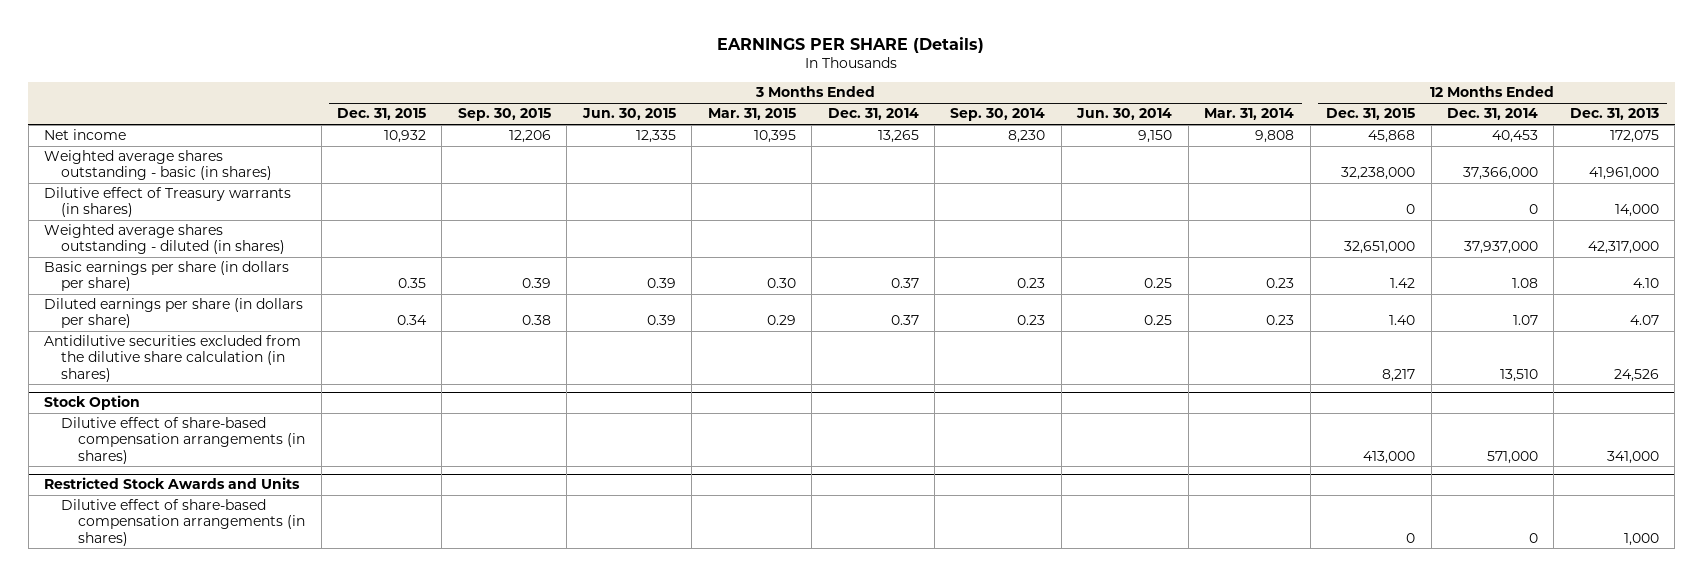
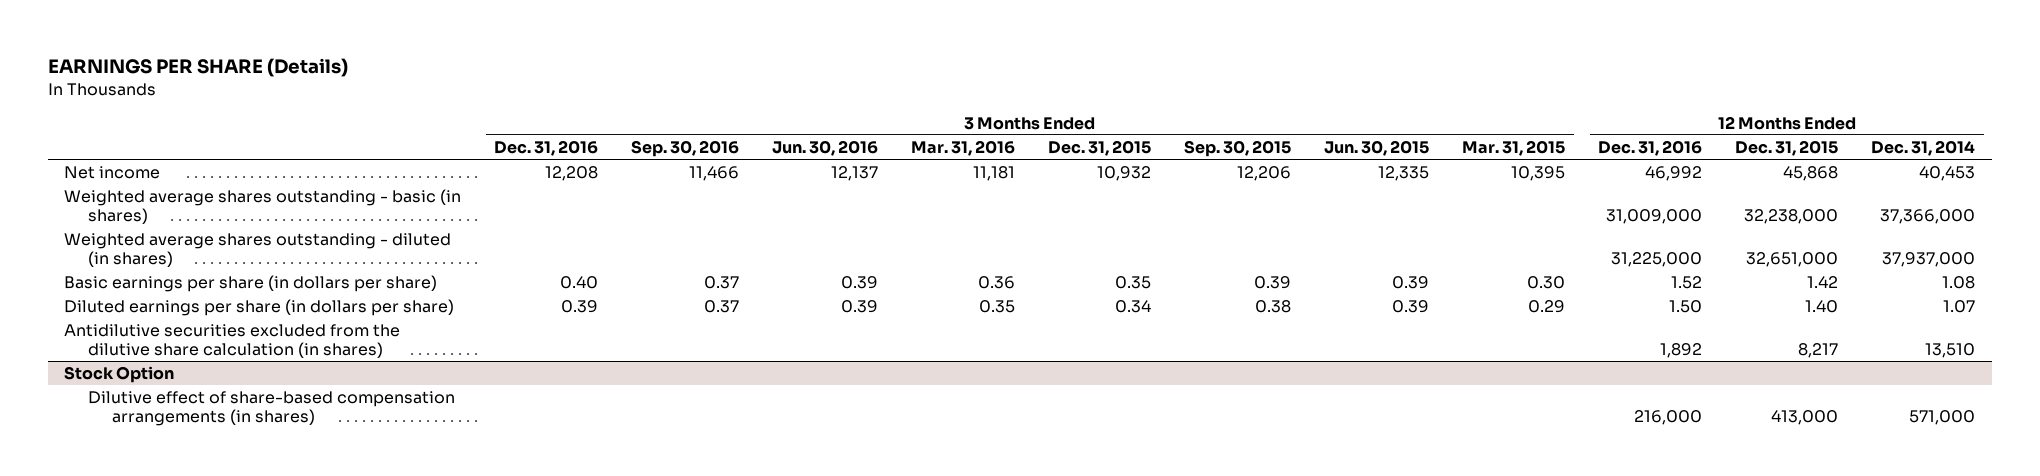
[827,108,919,121] Dec. 31, 2014 -> none
[950,108,1046,122] Sep. 30, 2014 -> none
[1076,108,1173,121] Jun. 30, 2014 -> none
[1204,108,1295,121] Mar. 31, 2014 -> none
[1569,108,1659,121] Dec. 31, 2013 -> none
none -> [494,139,599,156] Dec. 31, 2016
none -> [631,139,740,157] Sep. 30, 2016
none -> [772,139,879,156] Jun. 30, 2016
none -> [911,139,1016,156] Mar. 31, 2016
none -> [1598,139,1703,156] Dec. 31, 2016
[43,187,291,218] Dilutive effect of Treasury warrants (in shares) -> none
[43,477,300,490] Restricted Stock Awards and Units -> none
[61,499,306,546] Dilutive effect of share-based compensation arrangements (in shares) -> none

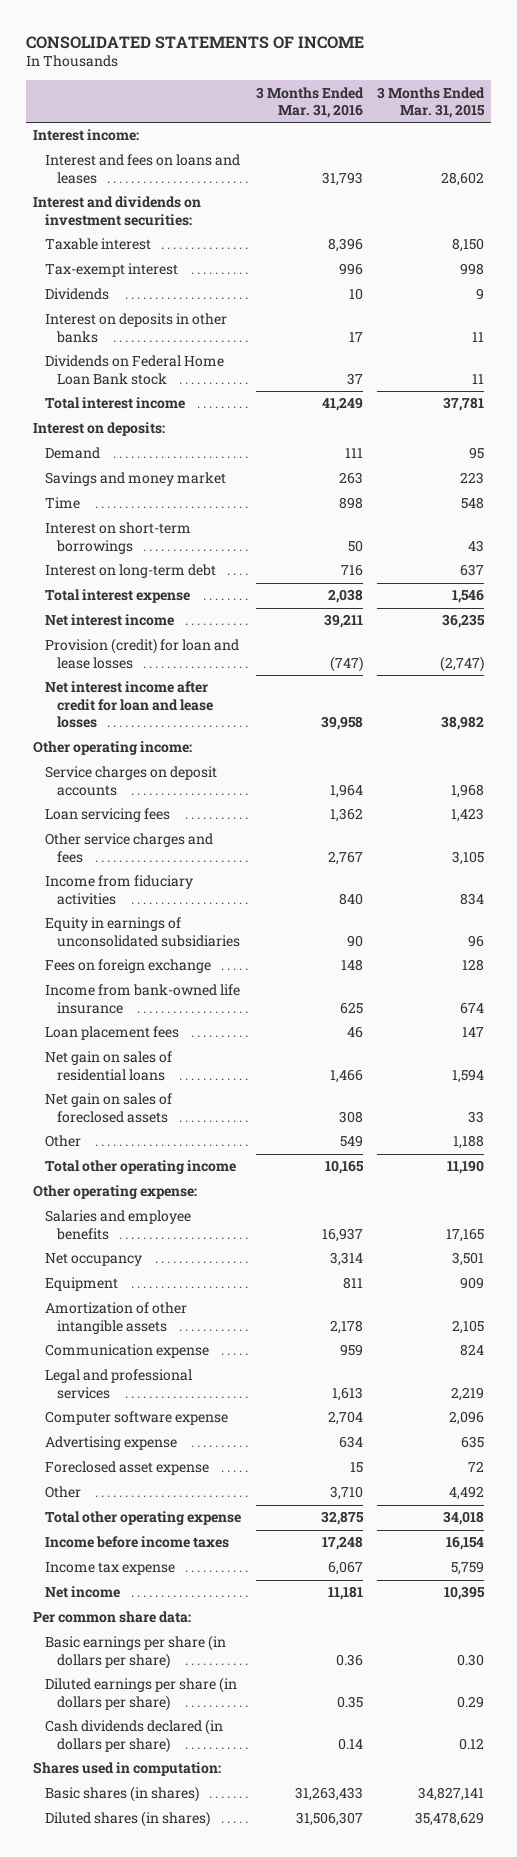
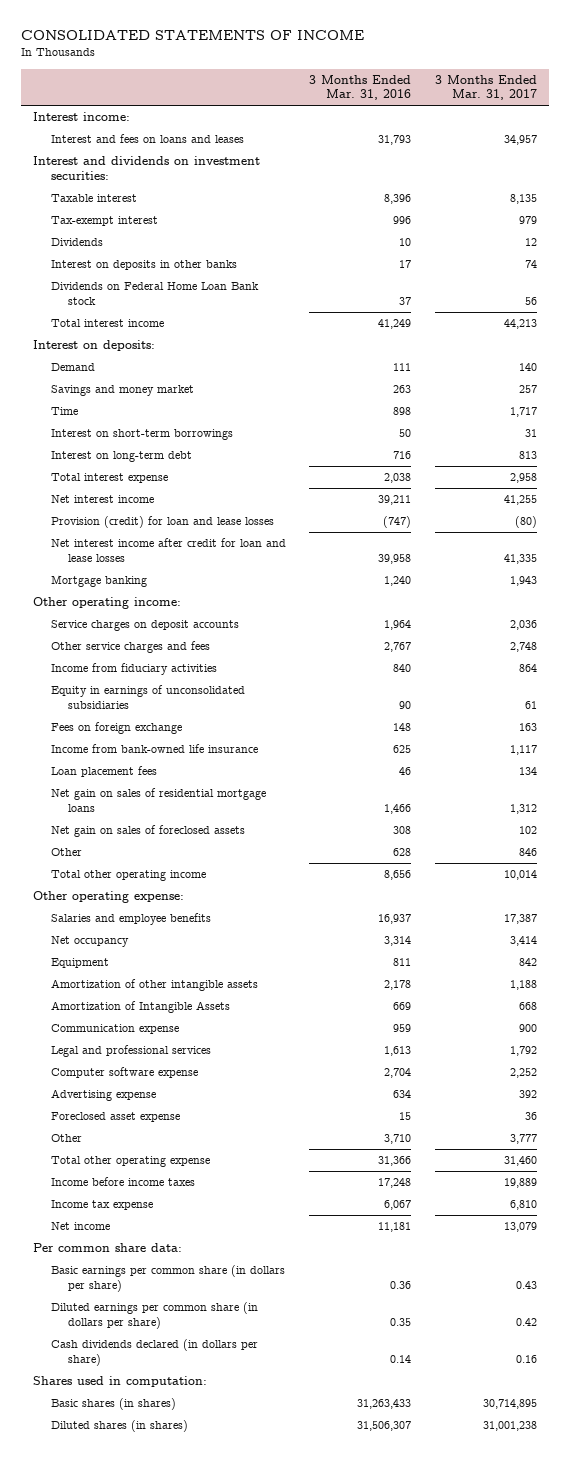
[376,86,485,118] 3 Months Ended Mar. 31, 2015 -> none
none -> [434,74,537,101] 3 Months Ended Mar. 31, 2017
none -> [50,575,147,588] Mortgage banking
[45,808,171,823] Loan servicing fees -> none
[45,1051,173,1081] Net gain on sales of residential loans -> [50,788,266,812] Net gain on sales of residential mortgage loans
[339,1135,363,1148] 549 -> [393,848,412,857] 628
[324,1160,364,1175] 10,165 -> [384,870,412,881] 8,656
none -> [50,1001,230,1014] Amortization of Intangible Assets
[320,1511,364,1526] 32,875 -> [378,1156,412,1167] 31,366
[45,1635,227,1669] Basic earnings per share (in dollars per share) -> [50,1265,285,1292] Basic earnings per common share (in dollars per share)
[45,1677,238,1711] Diluted earnings per share (in dollars per share) -> [50,1302,258,1329] Diluted earnings per common share (in dollars per share)

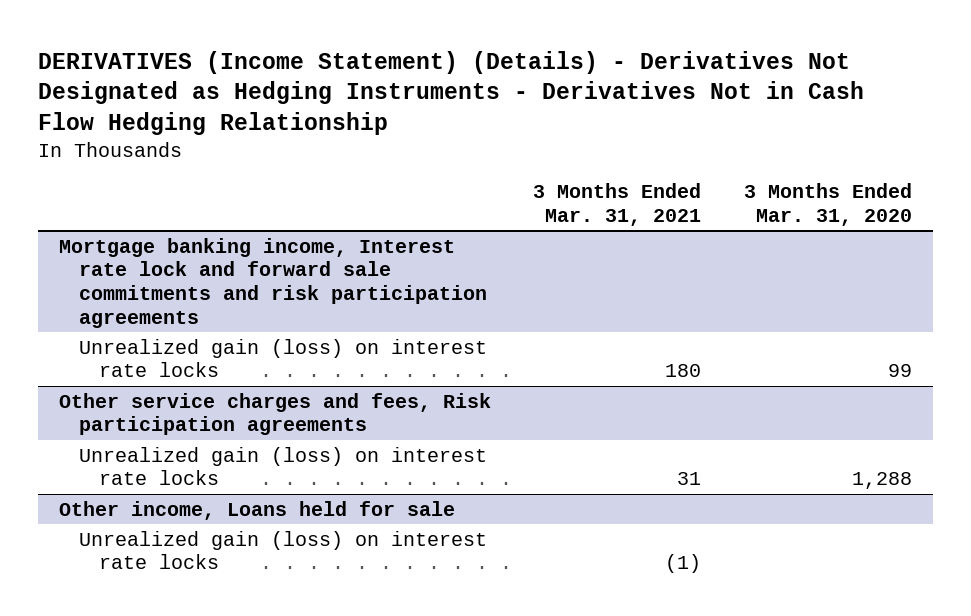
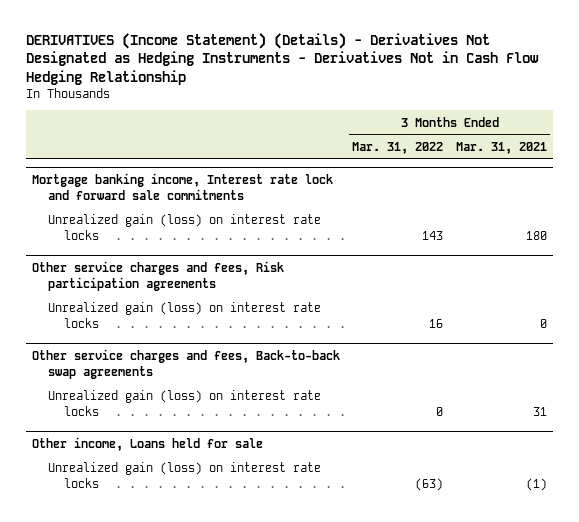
[743,183,912,226] 3 Months Ended Mar. 31, 2020 -> none
none -> [352,141,444,154] Mar. 31, 2022
[59,237,487,328] Mortgage banking income, Interest rate lock and forward sale commitments and risk participation agreements -> [32,173,334,200] Mortgage banking income, Interest rate lock and forward sale commitments
none -> [48,302,322,328] Unrealized gain (loss) on interest rate locks
none -> [32,349,341,379] Other service charges and fees, Back-to-back swap agreements

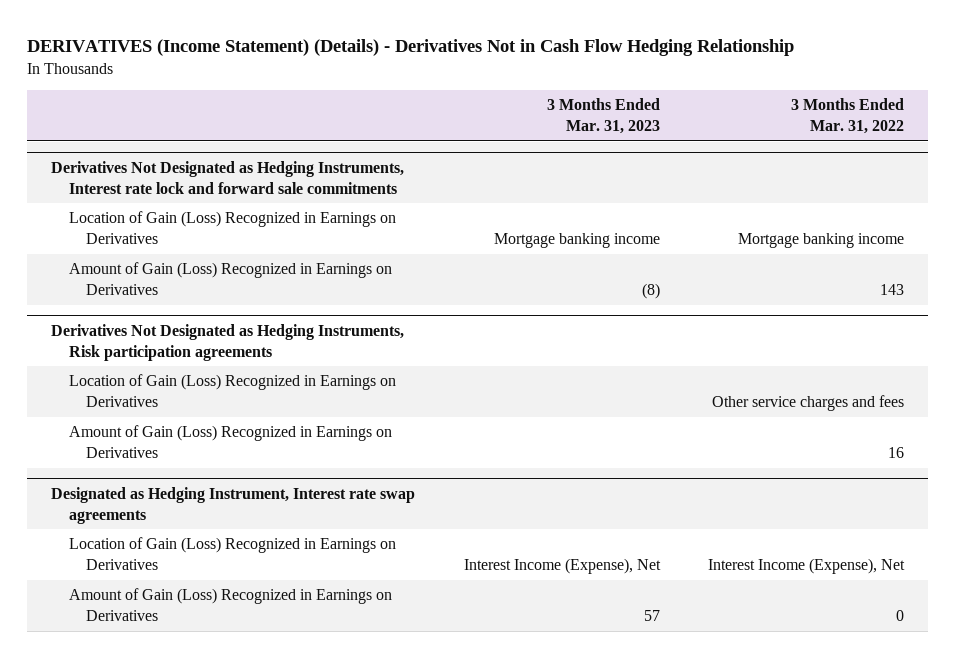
[25,32,539,86] DERIVATIVES (Income Statement) (Details) - Derivatives Not Designated as Hedging Instruments - Derivatives Not in Cash Flow Hedging Relationship -> [27,39,795,57] DERIVATIVES (Income Statement) (Details) - Derivatives Not in Cash Flow Hedging Relationship
[455,141,547,154] Mar. 31, 2021 -> none
none -> [546,98,660,135] 3 Months Ended Mar. 31, 2023
[32,173,334,200] Mortgage banking income, Interest rate lock and forward sale commitments -> none
[32,261,285,291] Other service charges and fees, Risk participation agreements -> none
[32,349,341,379] Other service charges and fees, Back-to-back swap agreements -> none
[32,437,264,452] Other income, Loans held for sale -> none
[48,462,322,488] Unrealized gain (loss) on interest rate locks -> none
none -> [51,160,405,194] Derivatives Not Designated as Hedging Instruments, Interest rate lock and forward sale commitments
none -> [68,211,396,245] Location of Gain (Loss) Recognized in Earnings on Derivatives
[48,214,322,240] Unrealized gain (loss) on interest rate locks -> [68,262,392,296] Amount of Gain (Loss) Recognized in Earnings on Derivatives
none -> [51,323,405,361] Derivatives Not Designated as Hedging Instruments, Risk participation agreements
none -> [68,374,396,408] Location of Gain (Loss) Recognized in Earnings on Derivatives
[48,302,322,328] Unrealized gain (loss) on interest rate locks -> [68,425,392,459] Amount of Gain (Loss) Recognized in Earnings on Derivatives
none -> [51,486,416,524] Designated as Hedging Instrument, Interest rate swap agreements
none -> [68,537,396,571] Location of Gain (Loss) Recognized in Earnings on Derivatives
[48,390,322,416] Unrealized gain (loss) on interest rate locks -> [68,588,392,622] Amount of Gain (Loss) Recognized in Earnings on Derivatives

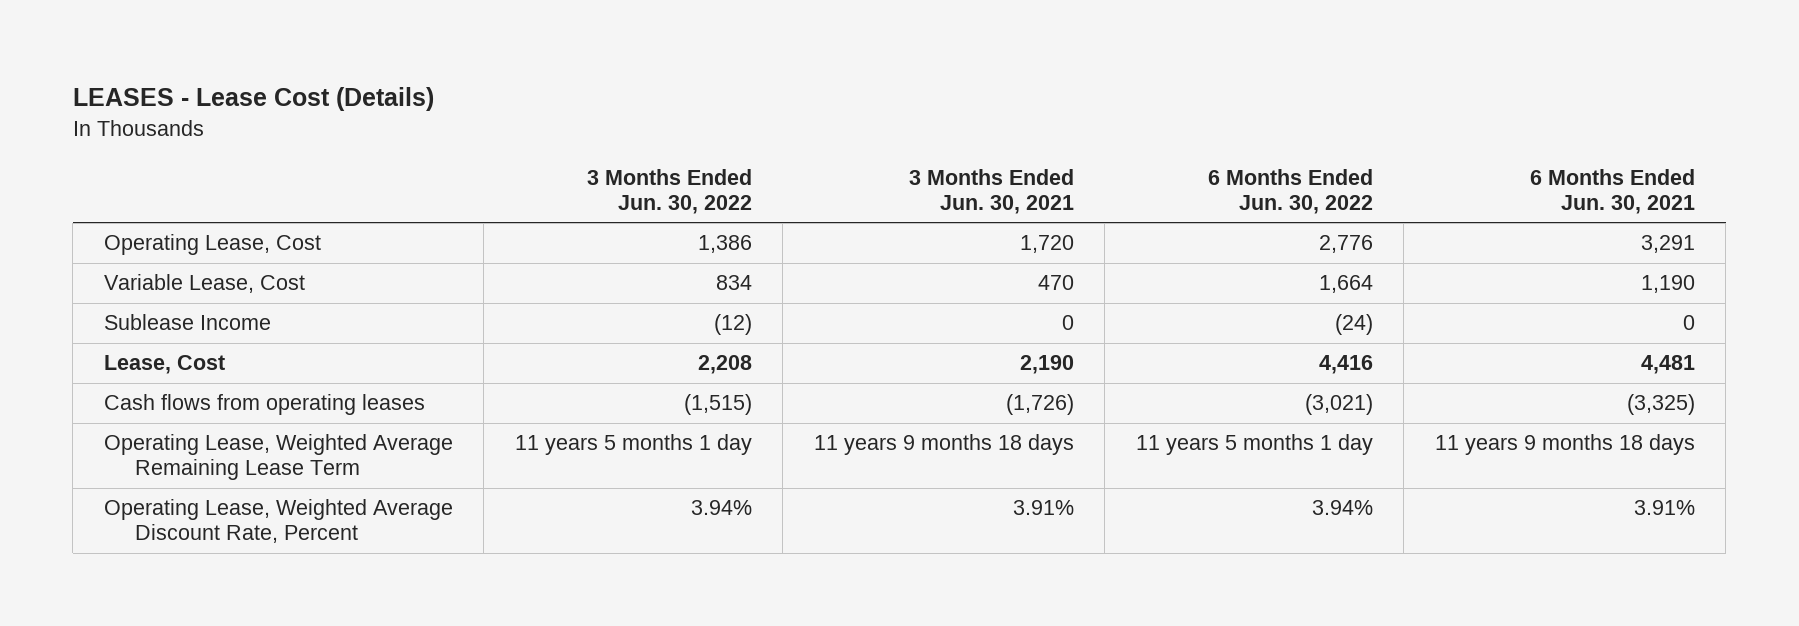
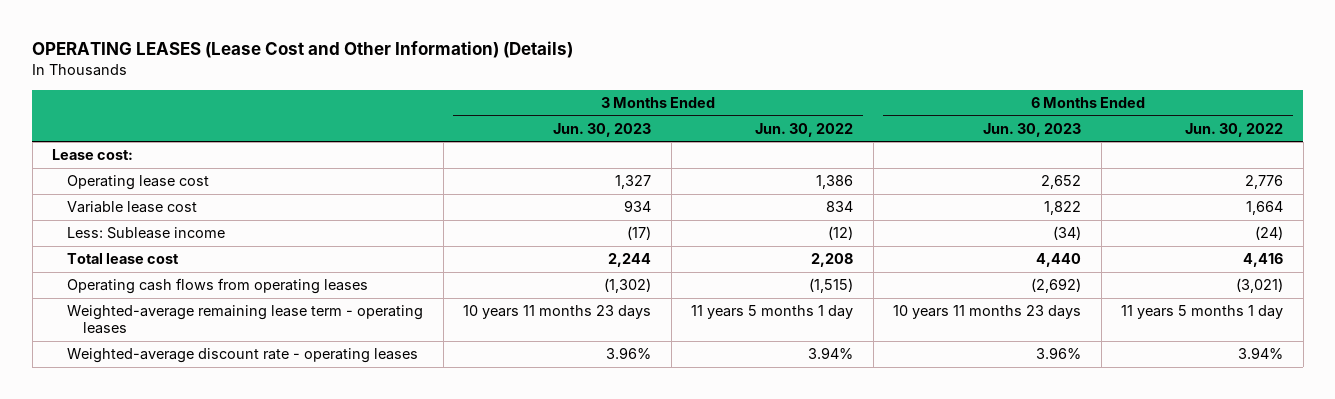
[72,87,434,112] LEASES - Lease Cost (Details) -> [32,40,574,58] OPERATING LEASES (Lease Cost and Other Information) (Details)
[908,168,1074,214] 3 Months Ended Jun. 30, 2021 -> none
[1529,168,1695,214] 6 Months Ended Jun. 30, 2021 -> none
none -> [553,122,652,137] Jun. 30, 2023
none -> [983,122,1082,137] Jun. 30, 2023
none -> [52,149,134,161] Lease cost:
[103,234,321,256] Operating Lease, Cost -> [67,175,210,191] Operating lease cost
[103,274,305,294] Variable Lease, Cost -> [67,201,198,214] Variable lease cost
[103,314,271,331] Sublease Income -> [67,227,226,240] Less: Sublease income
[103,355,225,375] Lease, Cost -> [67,253,180,265] Total lease cost
[103,394,425,416] Cash flows from operating leases -> [67,278,369,295] Operating cash flows from operating leases
[103,434,453,481] Operating Lease, Weighted Average Remaining Lease Term -> [67,305,424,335] Weighted-average remaining lease term - operating leases
[103,499,453,544] Operating Lease, Weighted Average Discount Rate, Percent -> [67,348,419,364] Weighted-average discount rate - operating leases

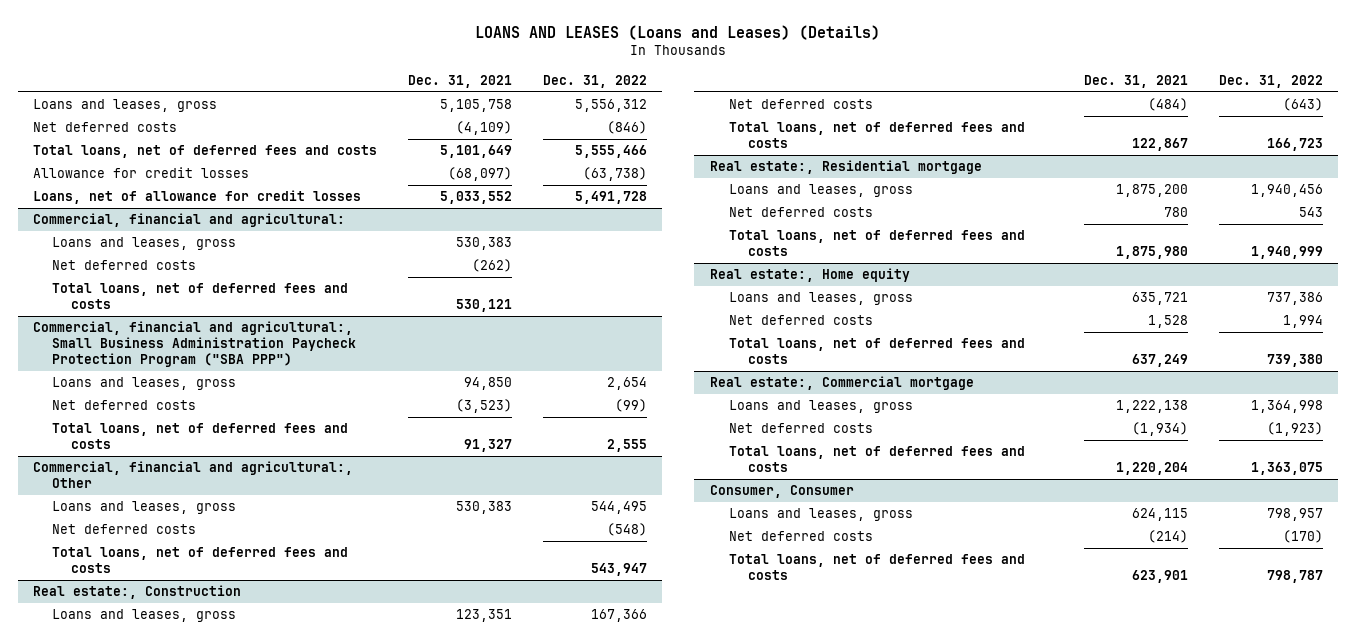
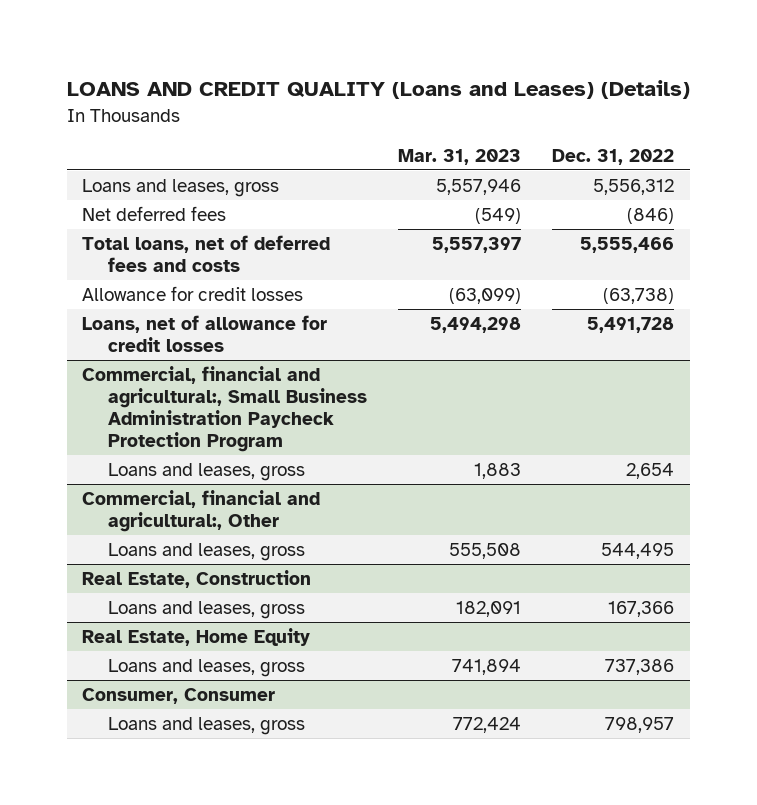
[475,24,881,40] LOANS AND LEASES (Loans and Leases) (Details) -> [66,80,690,100] LOANS AND CREDIT QUALITY (Loans and Leases) (Details)
[407,74,512,88] Dec. 31, 2021 -> none
none -> [398,148,522,165] Mar. 31, 2023
[33,122,178,133] Net deferred costs -> [82,205,227,221] Net deferred fees
[33,213,346,228] Commercial, financial and agricultural: -> none
[52,237,237,251] Loans and leases, gross -> none
[52,260,197,271] Net deferred costs -> none
[52,283,349,309] Total loans, net of deferred fees and costs -> none
[33,321,357,367] Commercial, financial and agricultural:, Small Business Administration Paycheck Protection Program ("SBA PPP") -> [82,365,367,453] Commercial, financial and agricultural:, Small Business Administration Paycheck Protection Program
[52,400,197,411] Net deferred costs -> none
[52,423,349,449] Total loans, net of deferred fees and costs -> none
[52,524,197,535] Net deferred costs -> none
[52,547,349,573] Total loans, net of deferred fees and costs -> none
[33,585,242,600] Real estate:, Construction -> [82,569,312,588] Real Estate, Construction
[728,99,873,110] Net deferred costs -> none
[728,122,1025,148] Total loans, net of deferred fees and costs -> none
[709,160,982,175] Real estate:, Residential mortgage -> none
[728,184,913,198] Loans and leases, gross -> none
[728,207,873,218] Net deferred costs -> none
[728,230,1025,256] Total loans, net of deferred fees and costs -> none
[709,268,910,283] Real estate:, Home equity -> [82,627,311,646] Real Estate, Home Equity
[728,315,873,326] Net deferred costs -> none
[728,338,1025,364] Total loans, net of deferred fees and costs -> none
[709,376,974,391] Real estate:, Commercial mortgage -> none
[728,400,913,414] Loans and leases, gross -> none
[728,423,873,434] Net deferred costs -> none
[728,446,1025,472] Total loans, net of deferred fees and costs -> none
[728,531,873,542] Net deferred costs -> none
[728,554,1025,580] Total loans, net of deferred fees and costs -> none

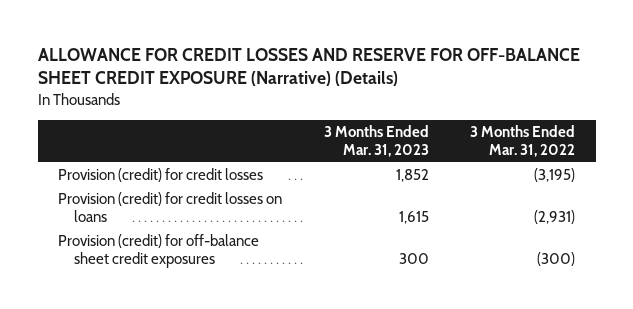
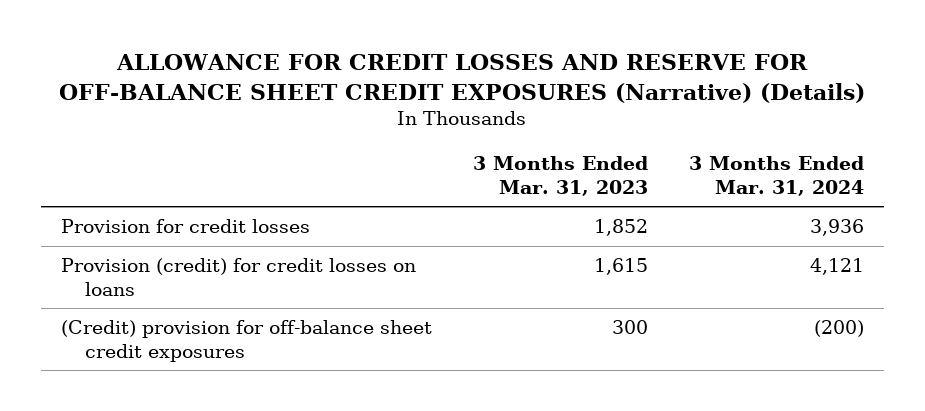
[37,47,580,87] ALLOWANCE FOR CREDIT LOSSES AND RESERVE FOR OFF-BALANCE SHEET CREDIT EXPOSURE (Narrative) (Details) -> [59,54,866,103] ALLOWANCE FOR CREDIT LOSSES AND RESERVE FOR OFF-BALANCE SHEET CREDIT EXPOSURES (Narrative) (Details)
[470,125,576,158] 3 Months Ended Mar. 31, 2022 -> none
none -> [688,156,864,197] 3 Months Ended Mar. 31, 2024
[58,168,264,183] Provision (credit) for credit losses -> [61,219,311,234] Provision for credit losses
[58,234,260,269] Provision (credit) for off-balance sheet credit exposures -> [61,320,433,362] (Credit) provision for off-balance sheet credit exposures

